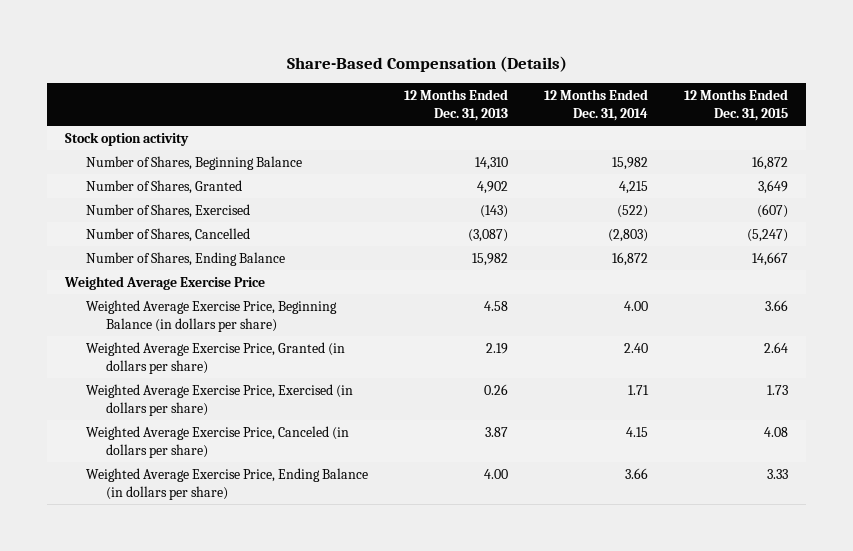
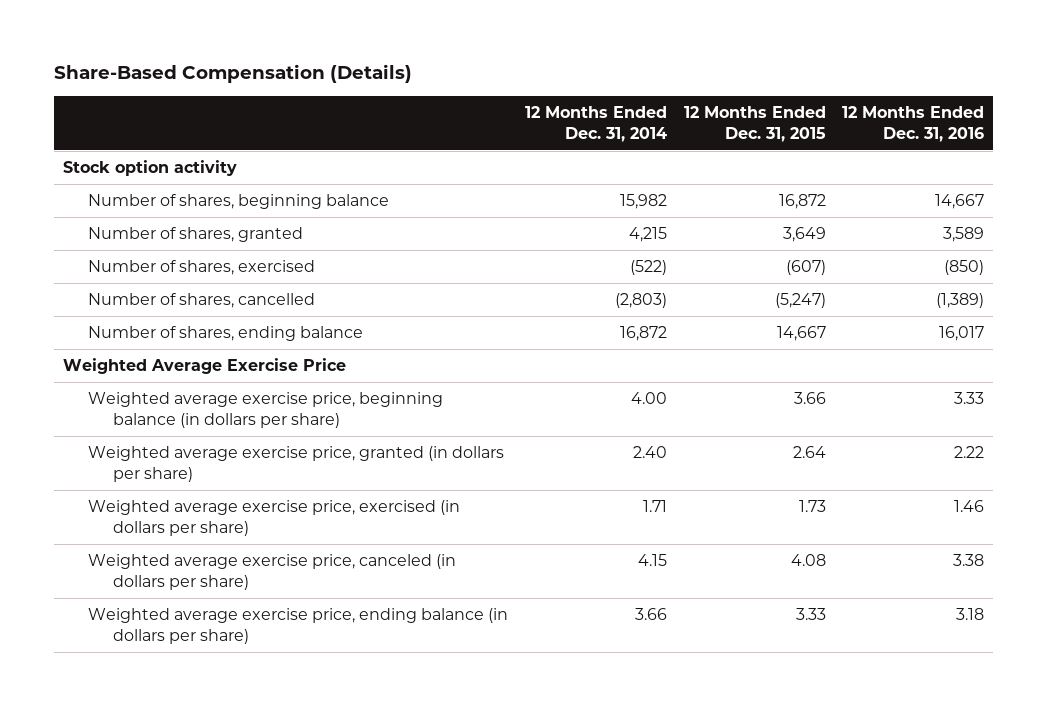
[403,89,508,121] 12 Months Ended Dec. 31, 2013 -> none
none -> [842,105,985,142] 12 Months Ended Dec. 31, 2016
[85,156,302,171] Number of Shares, Beginning Balance -> [87,194,389,210] Number of shares, beginning balance
[85,180,242,195] Number of Shares, Granted -> [87,227,303,243] Number of shares, granted
[85,204,250,219] Number of Shares, Exercised -> [87,260,315,276] Number of shares, exercised
[85,228,250,243] Number of Shares, Cancelled -> [87,293,315,309] Number of shares, cancelled
[85,252,285,267] Number of Shares, Ending Balance -> [87,326,363,342] Number of shares, ending balance
[85,300,337,332] Weighted Average Exercise Price, Beginning Balance (in dollars per share) -> [87,392,443,429] Weighted average exercise price, beginning balance (in dollars per share)
[85,342,345,374] Weighted Average Exercise Price, Granted (in dollars per share) -> [87,446,504,483] Weighted average exercise price, granted (in dollars per share)
[85,384,353,416] Weighted Average Exercise Price, Exercised (in dollars per share) -> [87,500,460,537] Weighted average exercise price, exercised (in dollars per share)
[85,426,349,458] Weighted Average Exercise Price, Canceled (in dollars per share) -> [87,554,456,591] Weighted average exercise price, canceled (in dollars per share)
[85,468,368,500] Weighted Average Exercise Price, Ending Balance (in dollars per share) -> [87,608,508,645] Weighted average exercise price, ending balance (in dollars per share)

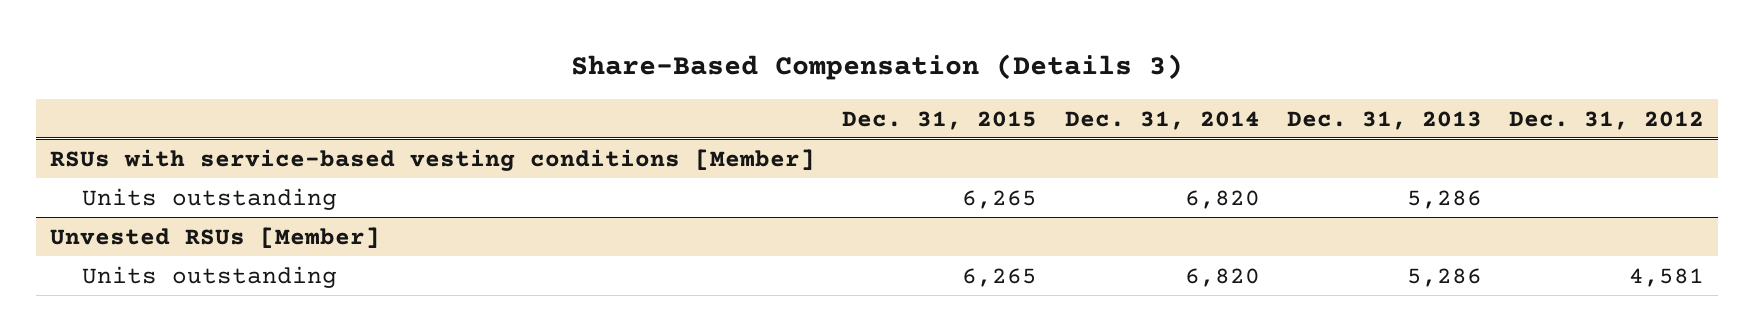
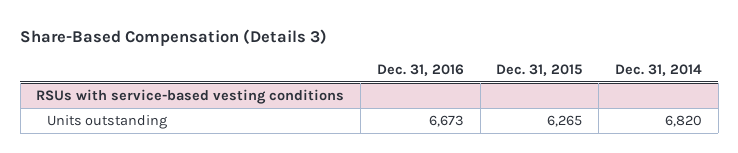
[1286,110,1482,130] Dec. 31, 2013 -> none
[1509,110,1705,130] Dec. 31, 2012 -> none
none -> [376,63,464,76] Dec. 31, 2016
[82,187,338,210] Units outstanding -> none
[49,226,380,248] Unvested RSUs [Member] -> none
[49,148,815,171] RSUs with service-based vesting conditions [Member] -> [36,89,345,105] RSUs with service-based vesting conditions

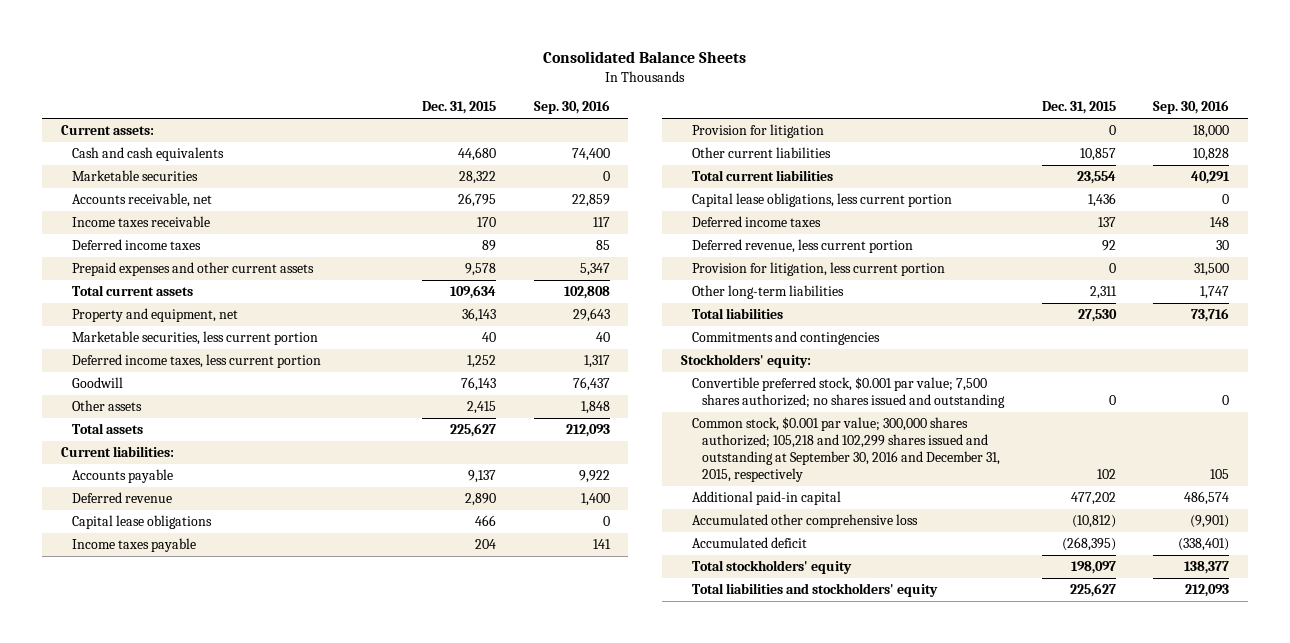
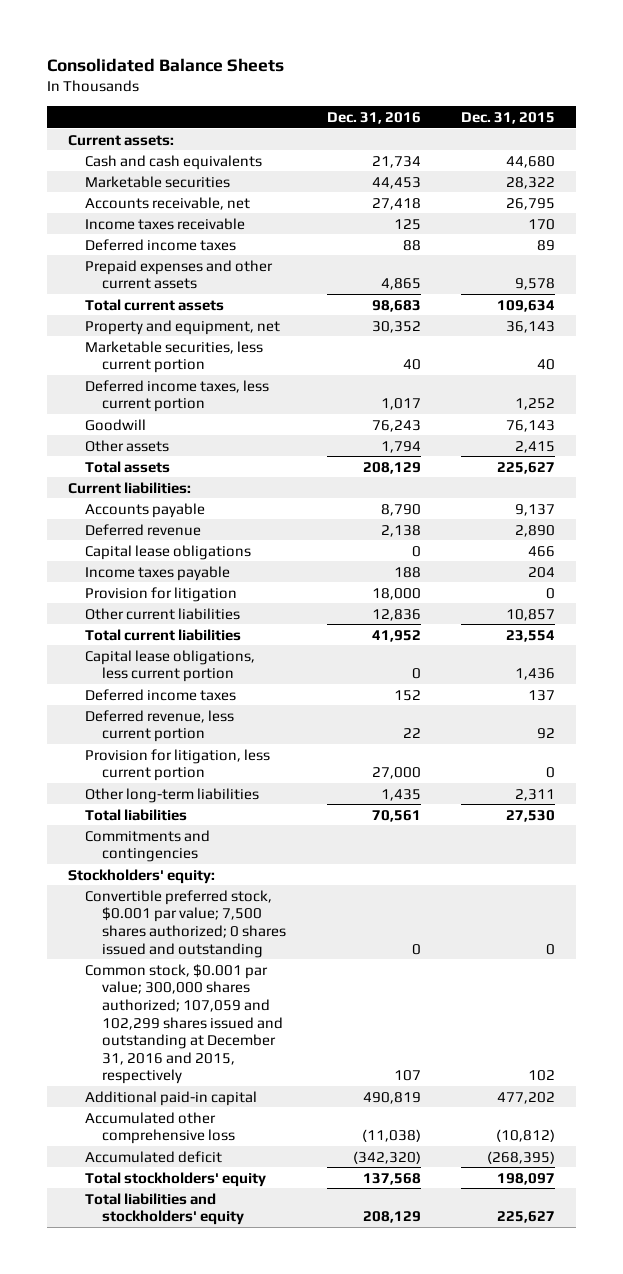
[533,100,610,115] Sep. 30, 2016 -> none
none -> [326,112,421,125] Dec. 31, 2016
[691,377,1006,409] Convertible preferred stock, $0.001 par value; 7,500 shares authorized; no shares issued and outstanding -> [85,889,287,958] Convertible preferred stock, $0.001 par value; 7,500 shares authorized; 0 shares issued and outstanding
[691,417,1001,482] Common stock, $0.001 par value; 300,000 shares authorized; 105,218 and 102,299 shares issued and outstanding at September 30, 2016 and December 31, 2015, respectively -> [85,963,284,1085] Common stock, $0.001 par value; 300,000 shares authorized; 107,059 and 102,299 shares issued and outstanding at December 31, 2016 and 2015, respectively

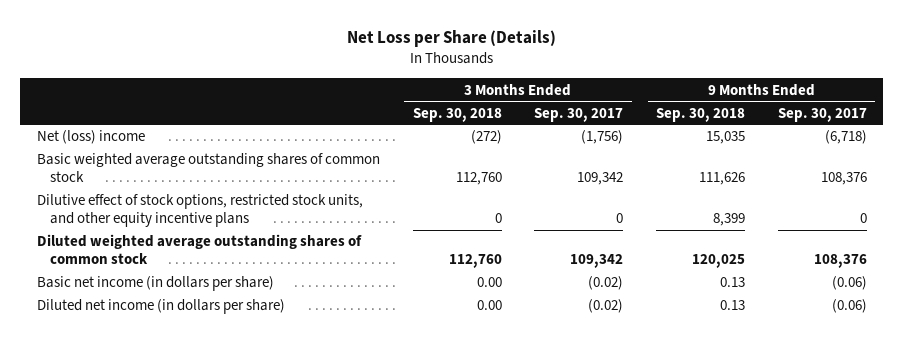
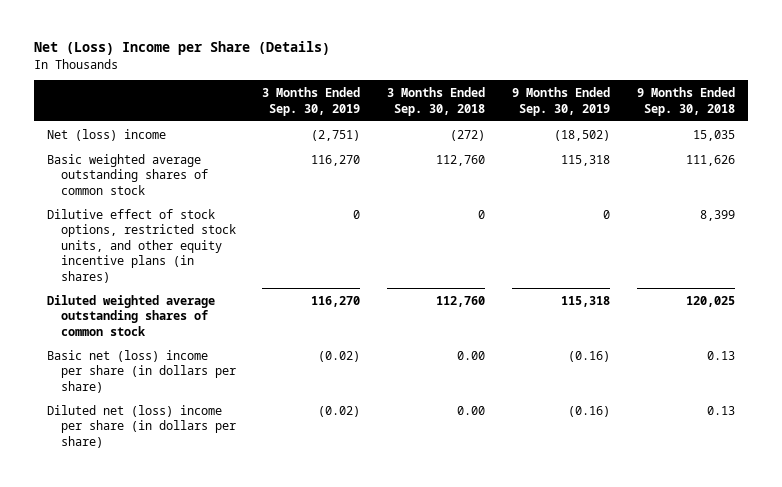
[346,30,556,48] Net Loss per Share (Details) -> [33,41,330,56] Net (Loss) Income per Share (Details)
[534,107,624,122] Sep. 30, 2017 -> none
[778,107,868,122] Sep. 30, 2017 -> none
none -> [262,87,361,116] 3 Months Ended Sep. 30, 2019
none -> [511,87,610,116] 9 Months Ended Sep. 30, 2019
[36,194,363,227] Dilutive effect of stock options, restricted stock units, and other equity incentive plans -> [47,208,236,283] Dilutive effect of stock options, restricted stock units, and other equity incentive plans (in shares)
[36,276,274,292] Basic net income (in dollars per share) -> [47,349,236,393] Basic net (loss) income per share (in dollars per share)
[36,299,285,315] Diluted net income (in dollars per share) -> [47,404,236,448] Diluted net (loss) income per share (in dollars per share)

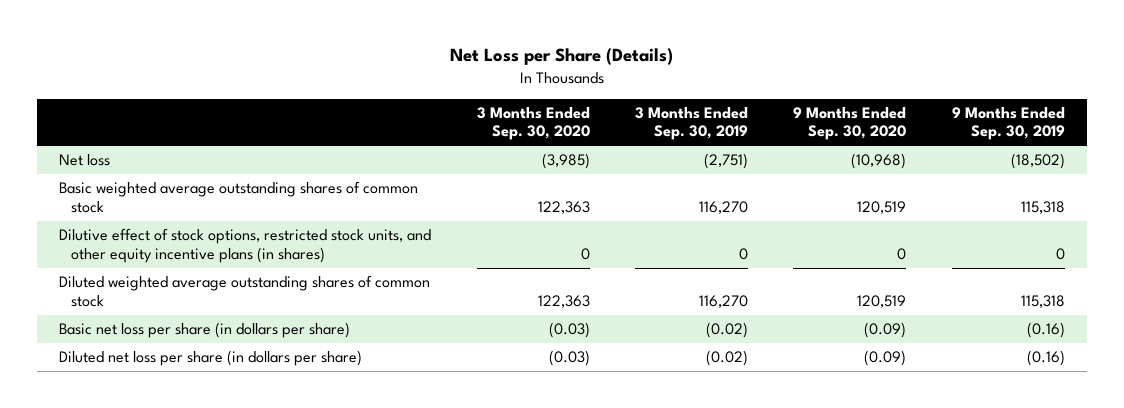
[33,41,330,56] Net (Loss) Income per Share (Details) -> [449,48,673,66] Net Loss per Share (Details)
[387,87,486,116] 3 Months Ended Sep. 30, 2018 -> none
[636,87,735,116] 9 Months Ended Sep. 30, 2018 -> none
none -> [476,106,590,141] 3 Months Ended Sep. 30, 2020
none -> [793,106,907,141] 9 Months Ended Sep. 30, 2020
[47,128,167,141] Net (loss) income -> [59,154,111,167] Net loss
[47,349,236,393] Basic net (loss) income per share (in dollars per share) -> [59,322,351,339] Basic net loss per share (in dollars per share)
[47,404,236,448] Diluted net (loss) income per share (in dollars per share) -> [59,350,363,367] Diluted net loss per share (in dollars per share)

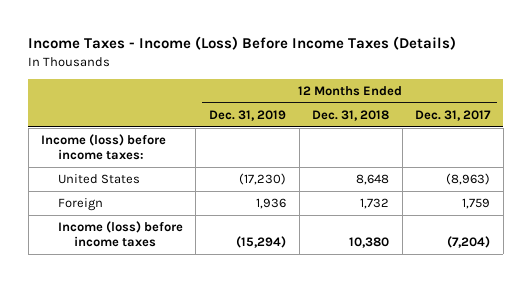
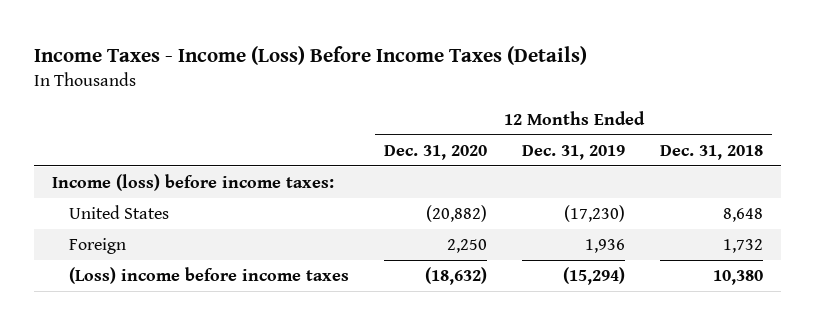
[415,109,492,121] Dec. 31, 2017 -> none
none -> [384,144,488,160] Dec. 31, 2020
[57,221,183,248] Income (loss) before income taxes -> [68,267,349,285] (Loss) income before income taxes

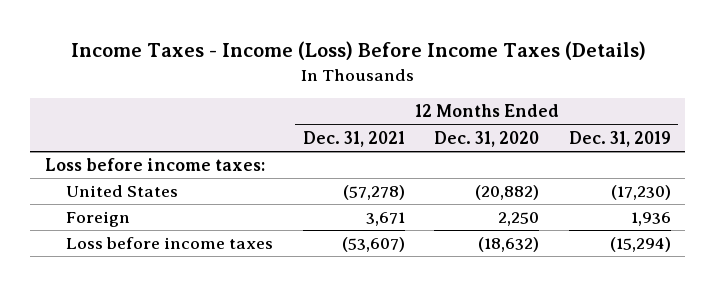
[660,144,764,160] Dec. 31, 2018 -> none
none -> [302,130,405,147] Dec. 31, 2021
[51,174,334,192] Income (loss) before income taxes: -> [44,158,265,172] Loss before income taxes:
[68,267,349,285] (Loss) income before income taxes -> [66,237,274,250] Loss before income taxes

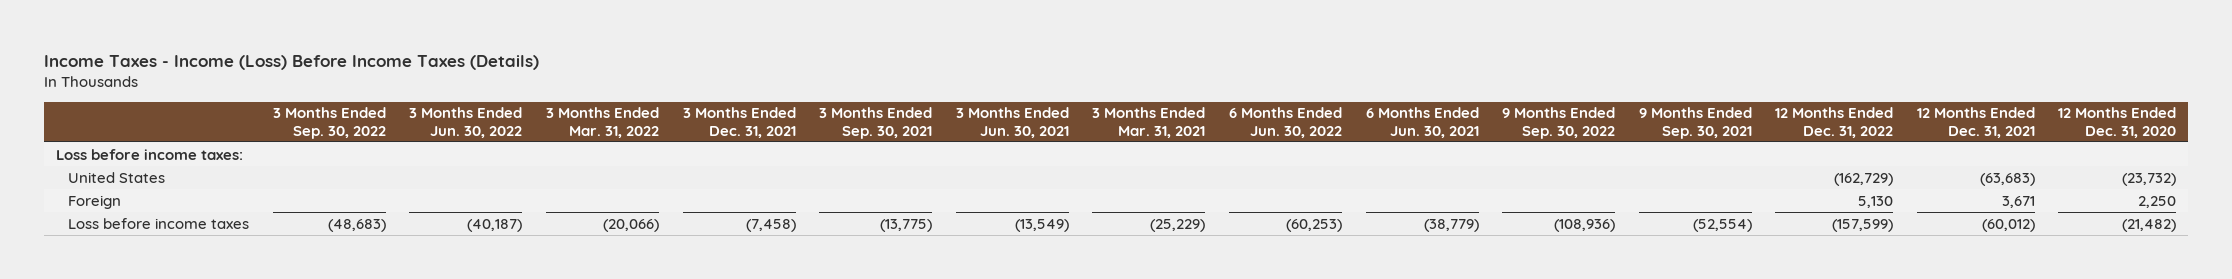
[568,130,671,147] Dec. 31, 2019 -> none
none -> [272,107,386,139] 3 Months Ended Sep. 30, 2022
none -> [409,107,523,138] 3 Months Ended Jun. 30, 2022
none -> [546,107,660,138] 3 Months Ended Mar. 31, 2022
none -> [682,107,796,138] 3 Months Ended Dec. 31, 2021
none -> [819,107,933,139] 3 Months Ended Sep. 30, 2021
none -> [955,107,1069,138] 3 Months Ended Jun. 30, 2021
none -> [1092,107,1206,138] 3 Months Ended Mar. 31, 2021
none -> [1228,107,1342,138] 6 Months Ended Jun. 30, 2022
none -> [1365,107,1479,138] 6 Months Ended Jun. 30, 2021
none -> [1502,107,1616,139] 9 Months Ended Sep. 30, 2022
none -> [1638,107,1752,139] 9 Months Ended Sep. 30, 2021
none -> [1775,107,1894,138] 12 Months Ended Dec. 31, 2022
[342,185,405,201] (57,278) -> [1979,172,2035,186] (63,683)
[475,185,540,201] (20,882) -> [2122,172,2177,186] (23,732)
[341,237,405,253] (53,607) -> [1981,218,2035,232] (60,012)
[478,237,540,253] (18,632) -> [2122,218,2177,232] (21,482)

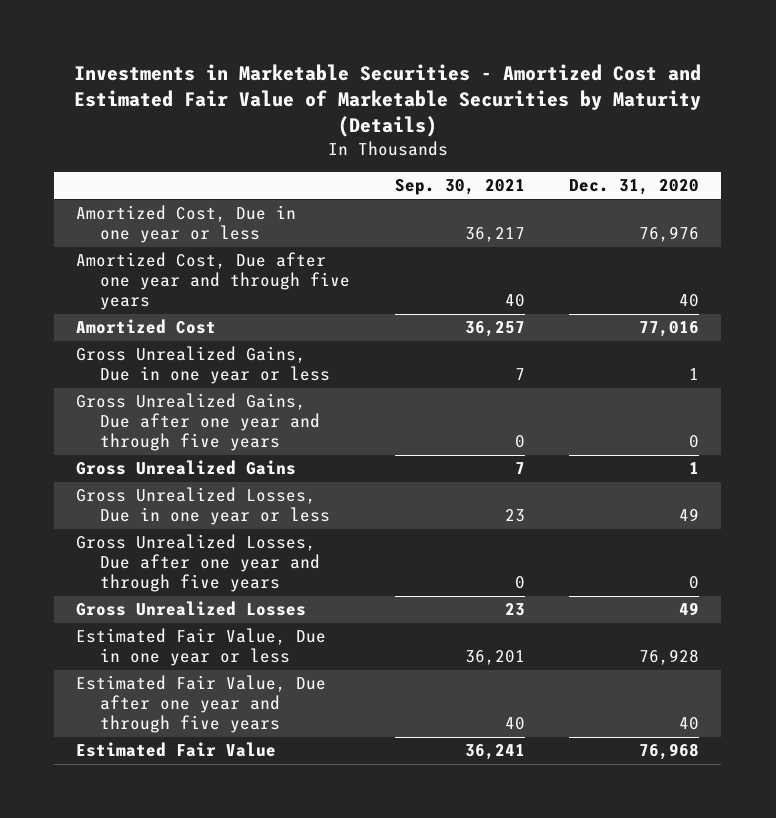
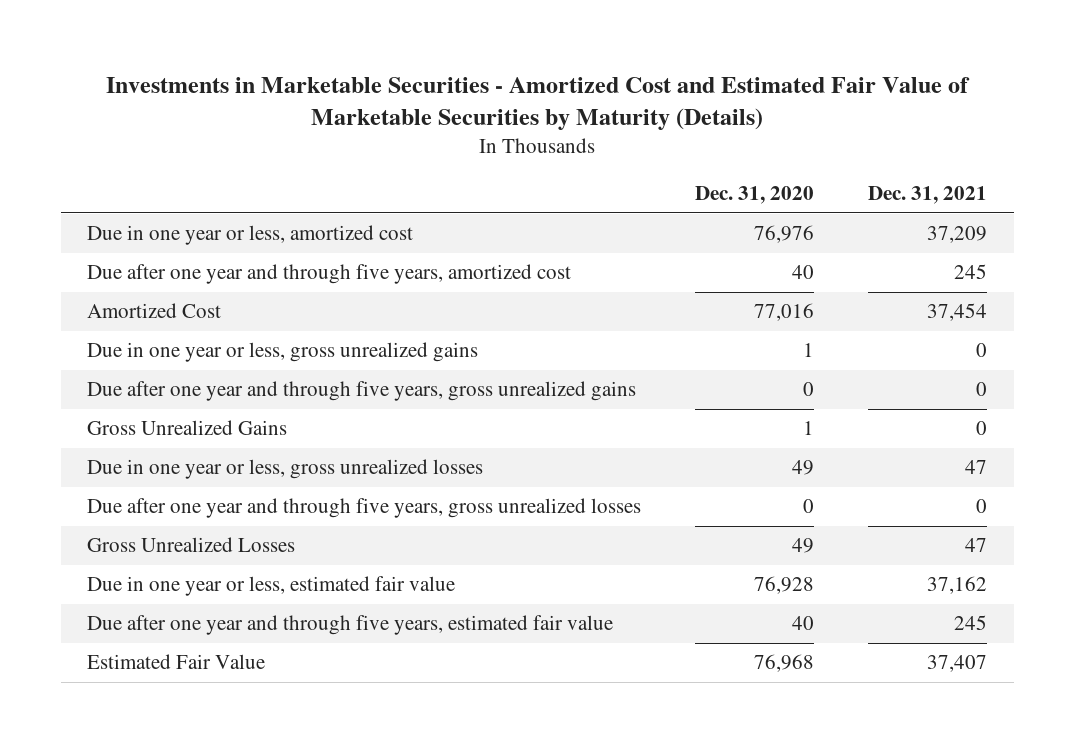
[394,179,525,196] Sep. 30, 2021 -> none
none -> [867,186,987,205] Dec. 31, 2021
[76,205,297,244] Amortized Cost, Due in one year or less -> [87,225,414,246] Due in one year or less, amortized cost
[76,252,351,310] Amortized Cost, Due after one year and through five years -> [87,264,572,285] Due after one year and through five years, amortized cost
[76,346,331,385] Gross Unrealized Gains, Due in one year or less -> [87,342,479,363] Due in one year or less, gross unrealized gains
[76,393,321,451] Gross Unrealized Gains, Due after one year and through five years -> [87,381,637,402] Due after one year and through five years, gross unrealized gains
[76,487,331,526] Gross Unrealized Losses, Due in one year or less -> [87,459,484,480] Due in one year or less, gross unrealized losses
[76,534,321,592] Gross Unrealized Losses, Due after one year and through five years -> [87,498,642,519] Due after one year and through five years, gross unrealized losses
[76,628,327,667] Estimated Fair Value, Due in one year or less -> [87,576,456,597] Due in one year or less, estimated fair value
[76,675,327,733] Estimated Fair Value, Due after one year and through five years -> [87,615,614,636] Due after one year and through five years, estimated fair value

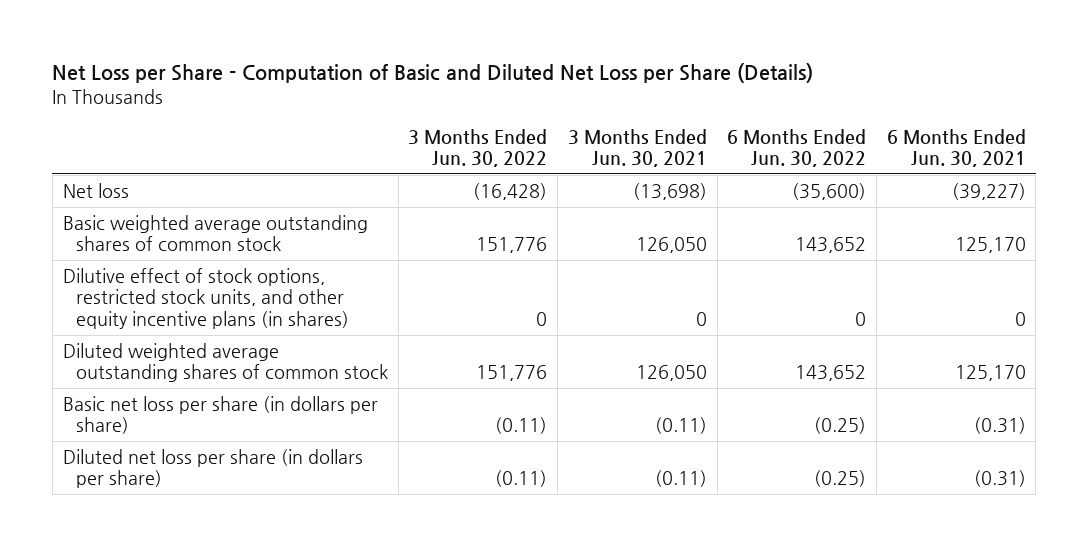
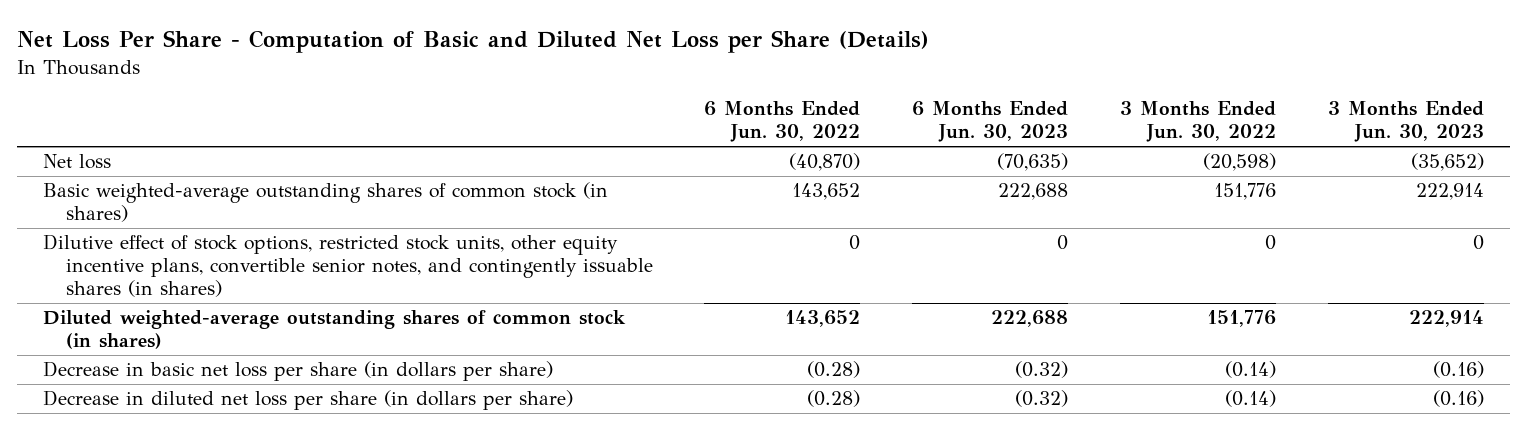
[52,63,814,84] Net Loss per Share - Computation of Basic and Diluted Net Loss per Share (Details) -> [16,30,929,54] Net Loss Per Share - Computation of Basic and Diluted Net Loss per Share (Details)
[567,128,707,167] 3 Months Ended Jun. 30, 2021 -> none
[886,128,1026,167] 6 Months Ended Jun. 30, 2021 -> none
none -> [912,101,1069,143] 6 Months Ended Jun. 30, 2023
none -> [1327,101,1484,143] 3 Months Ended Jun. 30, 2023
[473,182,548,200] (16,428) -> [1202,153,1276,172] (20,598)
[792,182,867,200] (35,600) -> [789,153,861,172] (40,870)
[62,214,368,252] Basic weighted average outstanding shares of common stock -> [42,182,608,223] Basic weighted-average outstanding shares of common stock (in shares)
[62,267,349,329] Dilutive effect of stock options, restricted stock units, and other equity incentive plans (in shares) -> [42,234,653,298] Dilutive effect of stock options, restricted stock units, other equity incentive plans, convertible senior notes, and contingently issuable shares (in shares)
[62,342,388,383] Diluted weighted average outstanding shares of common stock -> [42,310,626,350] Diluted weighted-average outstanding shares of common stock (in shares)
[62,395,378,435] Basic net loss per share (in dollars per share) -> [42,361,553,382] Decrease in basic net loss per share (in dollars per share)
[495,417,548,435] (0.11) -> [1224,361,1276,379] (0.14)
[814,417,867,435] (0.25) -> [807,361,861,379] (0.28)
[62,448,363,489] Diluted net loss per share (in dollars per share) -> [42,390,573,411] Decrease in diluted net loss per share (in dollars per share)
[495,470,548,488] (0.11) -> [1224,390,1276,408] (0.14)
[814,470,867,488] (0.25) -> [807,390,861,408] (0.28)

